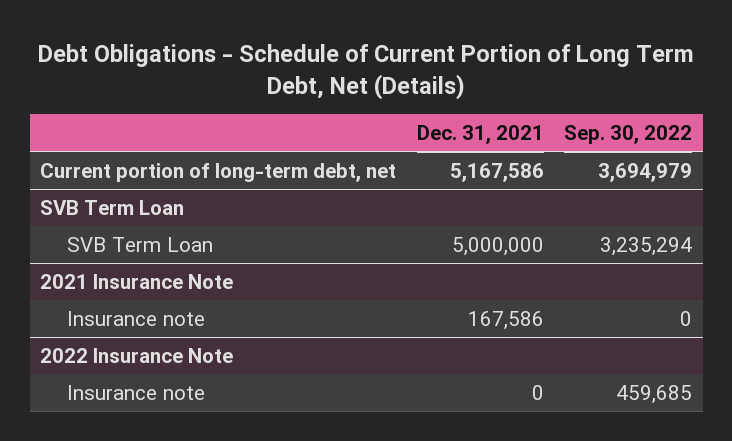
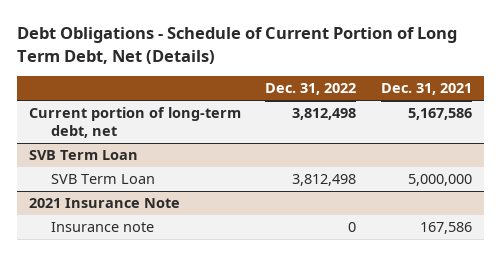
[564,125,693,145] Sep. 30, 2022 -> none
none -> [265,83,357,96] Dec. 31, 2022
[39,347,233,363] 2022 Insurance Note -> none
[67,384,206,400] Insurance note -> none

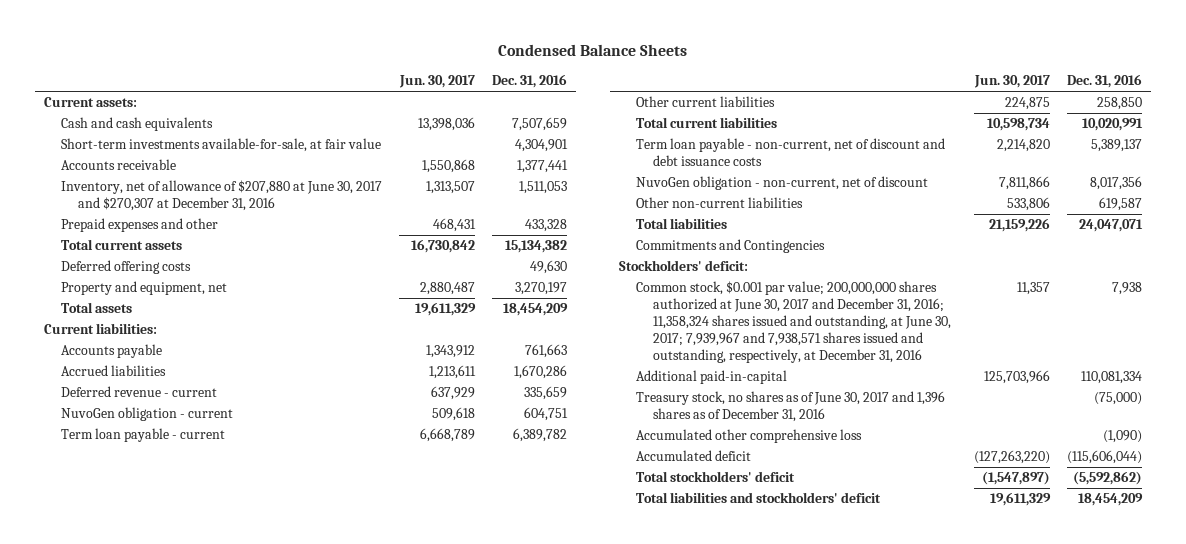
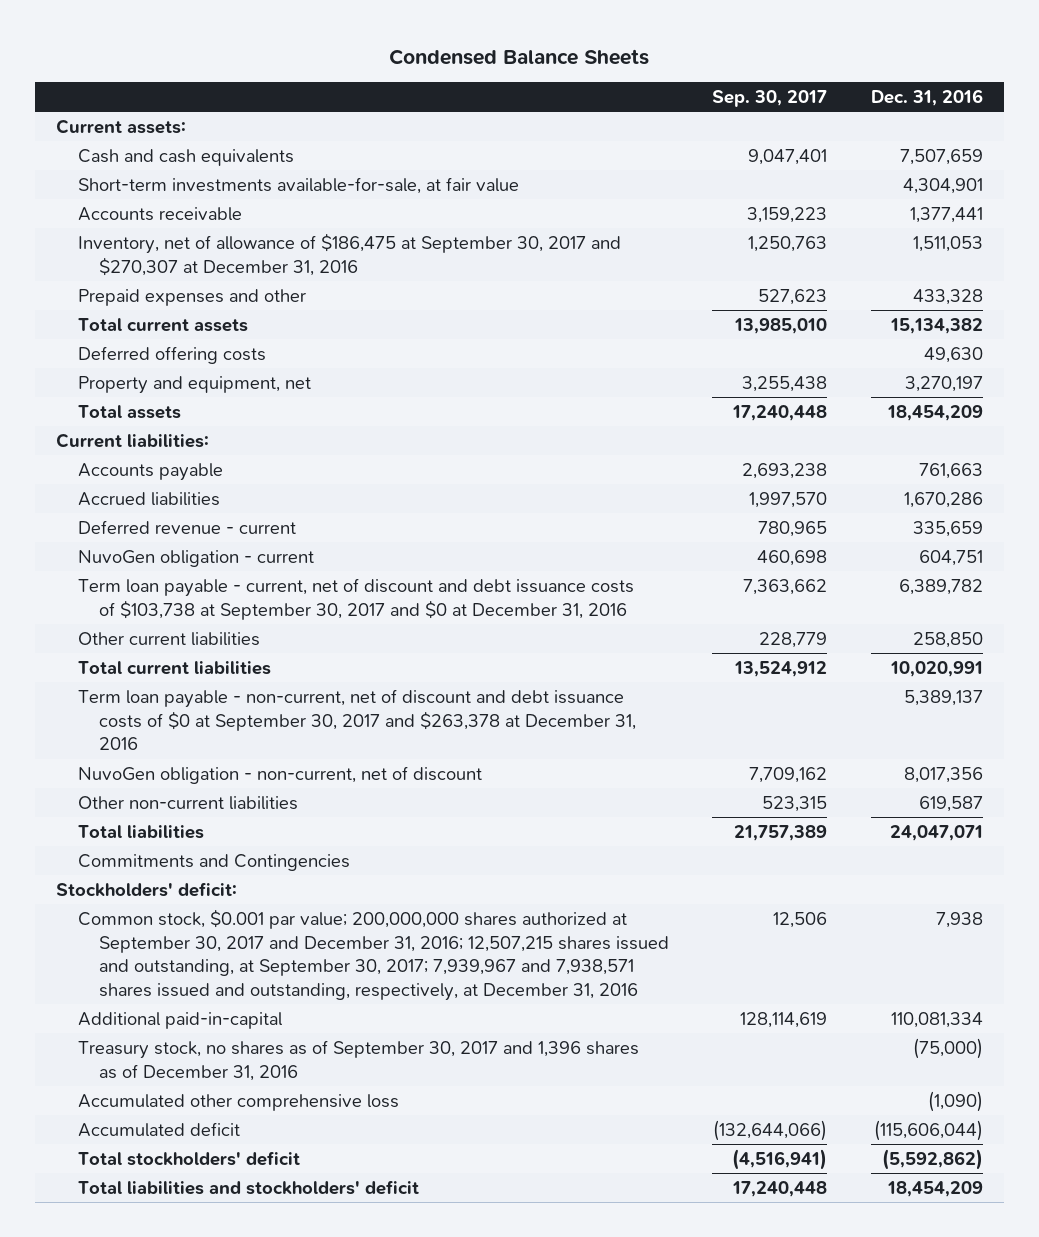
[399,75,476,89] Jun. 30, 2017 -> none
none -> [712,89,828,107] Sep. 30, 2017
[60,180,382,212] Inventory, net of allowance of $207,880 at June 30, 2017 and $270,307 at December 31, 2016 -> [77,232,621,276] Inventory, net of allowance of $186,475 at September 30, 2017 and $270,307 at December 31, 2016
[60,428,225,443] Term loan payable - current -> [77,577,634,620] Term loan payable - current, net of discount and debt issuance costs of $103,738 at September 30, 2017 and $0 at December 31, 2016
[635,138,945,167] Term loan payable - non-current, net of discount and debt issuance costs -> [77,688,637,751] Term loan payable - non-current, net of discount and debt issuance costs of $0 at September 30, 2017 and $263,378 at December 31, 2016
[635,281,951,364] Common stock, $0.001 par value; 200,000,000 shares authorized at June 30, 2017 and December 31, 2016; 11,358,324 shares issued and outstanding, at June 30, 2017; 7,939,967 and 7,938,571 shares issued and outstanding, respectively, at December 31, 2016 -> [77,908,670,1002] Common stock, $0.001 par value; 200,000,000 shares authorized at September 30, 2017 and December 31, 2016; 12,507,215 shares issued and outstanding, at September 30, 2017; 7,939,967 and 7,938,571 shares issued and outstanding, respectively, at December 31, 2016
[635,391,945,423] Treasury stock, no shares as of June 30, 2017 and 1,396 shares as of December 31, 2016 -> [77,1039,639,1081] Treasury stock, no shares as of September 30, 2017 and 1,396 shares as of December 31, 2016

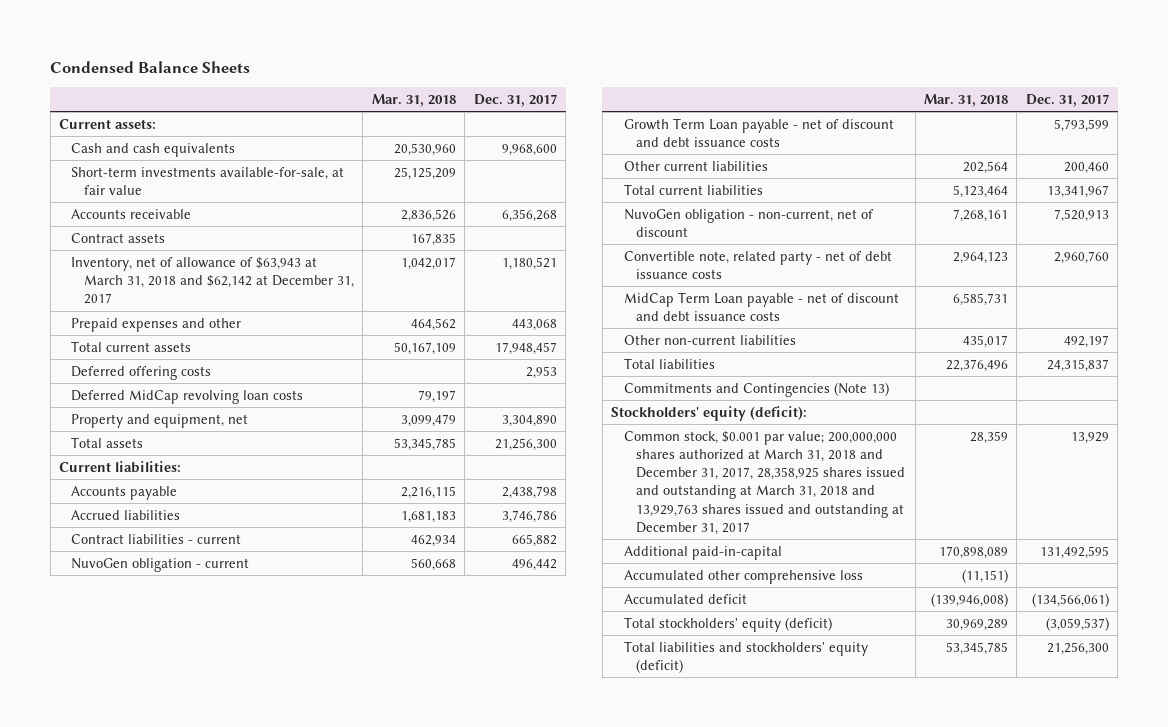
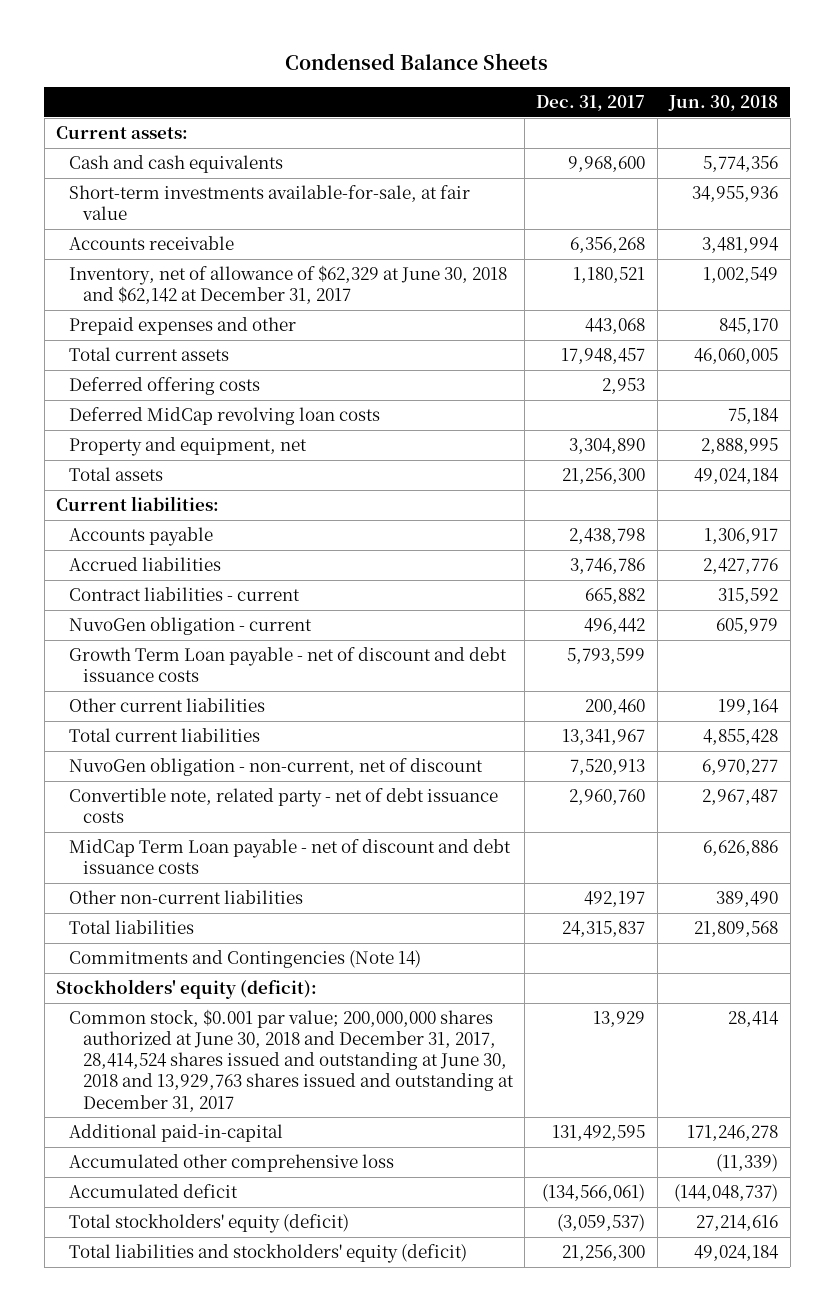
[371,94,456,108] Mar. 31, 2018 -> none
none -> [668,95,779,112] Jun. 30, 2018
[71,232,166,243] Contract assets -> none
[71,256,354,305] Inventory, net of allowance of $63,943 at March 31, 2018 and $62,142 at December 31, 2017 -> [69,264,508,305] Inventory, net of allowance of $62,329 at June 30, 2018 and $62,142 at December 31, 2017
[623,381,889,397] Commitments and Contingencies (Note 13) -> [69,949,422,968] Commitments and Contingencies (Note 14)
[623,430,906,535] Common stock, $0.001 par value; 200,000,000 shares authorized at March 31, 2018 and December 31, 2017, 28,358,925 shares issued and outstanding at March 31, 2018 and 13,929,763 shares issued and outstanding at December 31, 2017 -> [69,1008,514,1112] Common stock, $0.001 par value; 200,000,000 shares authorized at June 30, 2018 and December 31, 2017, 28,414,524 shares issued and outstanding at June 30, 2018 and 13,929,763 shares issued and outstanding at December 31, 2017

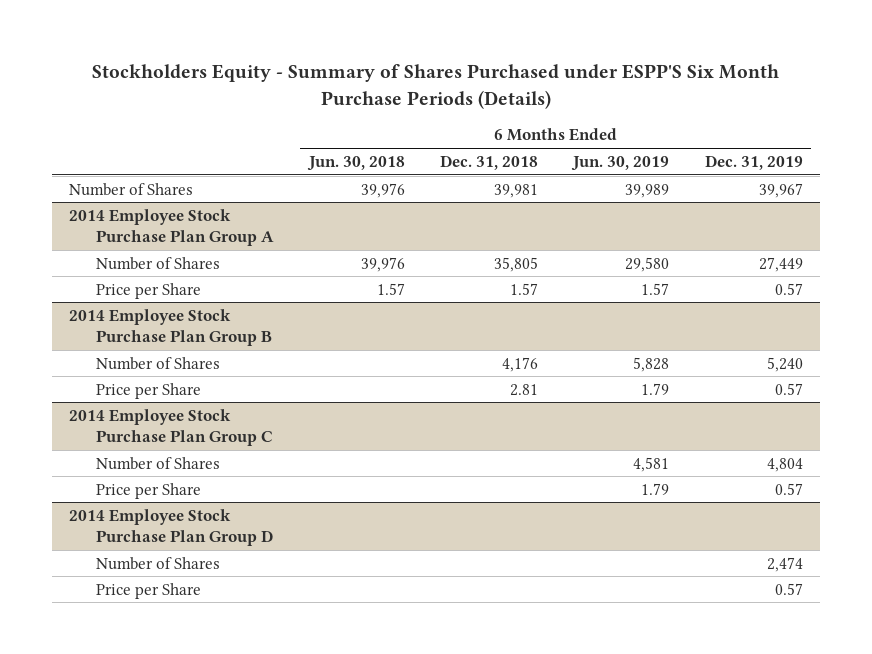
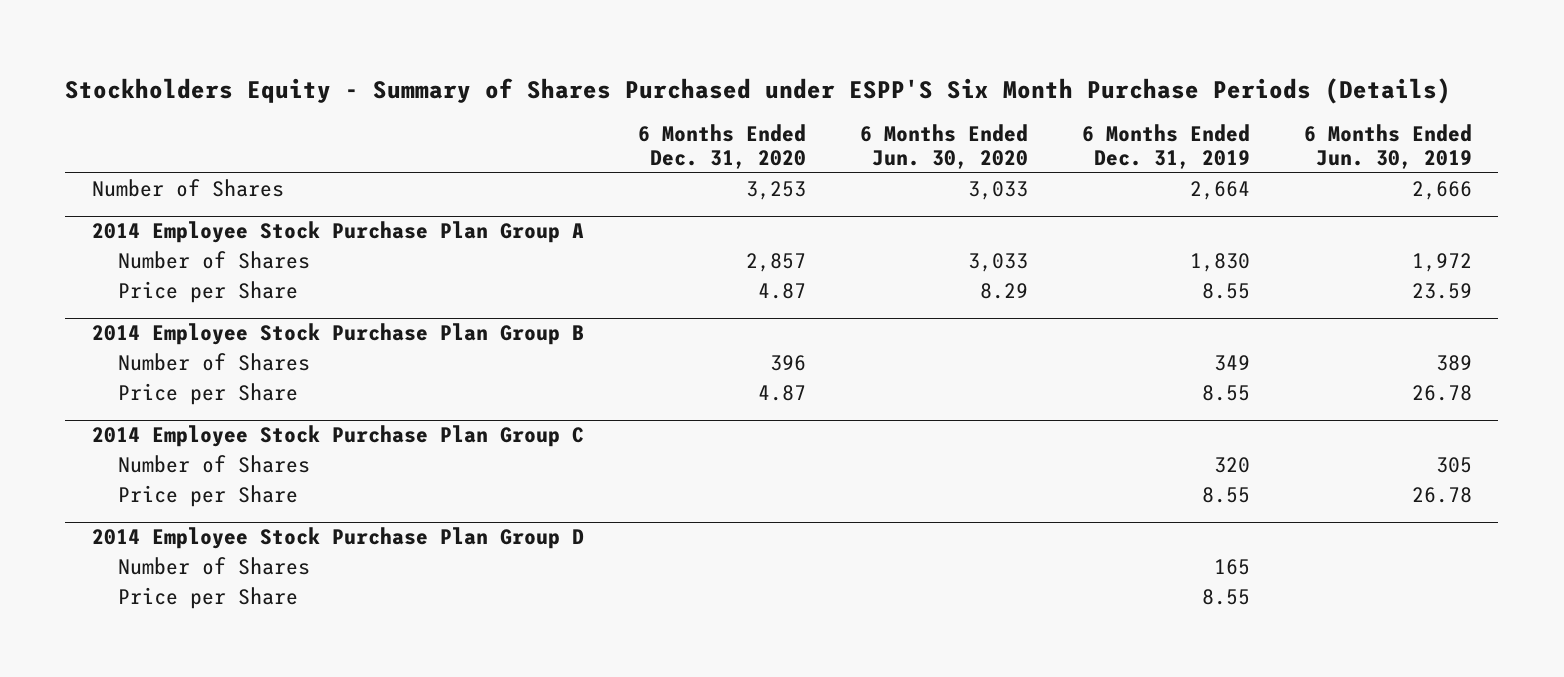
[306,155,405,171] Jun. 30, 2018 -> none
[440,154,539,170] Dec. 31, 2018 -> none
none -> [638,123,807,169] 6 Months Ended Dec. 31, 2020
none -> [859,123,1028,169] 6 Months Ended Jun. 30, 2020
[625,183,670,198] 39,989 -> [1411,181,1472,201] 2,666
[758,182,803,198] 39,967 -> [1189,181,1250,201] 2,664
[625,256,670,272] 29,580 -> [1411,253,1472,273] 1,972
[758,256,803,272] 27,449 -> [1189,253,1250,273] 1,830
[641,282,670,295] 1.57 -> [1411,283,1472,300] 23.59
[774,282,803,295] 0.57 -> [1201,283,1250,300] 8.55
[633,356,670,372] 5,828 -> [1435,355,1472,372] 389
[766,356,803,372] 5,240 -> [1213,355,1250,372] 349
[641,382,670,395] 1.79 -> [1411,385,1472,402] 26.78
[774,382,803,395] 0.57 -> [1201,385,1250,402] 8.55
[633,456,670,472] 4,581 -> [1435,457,1472,474] 305
[766,457,803,472] 4,804 -> [1213,457,1250,474] 320
[641,482,670,495] 1.79 -> [1411,487,1472,504] 26.78
[774,482,803,495] 0.57 -> [1201,487,1250,504] 8.55
[766,556,803,572] 2,474 -> [1213,559,1250,576] 165
[774,582,803,595] 0.57 -> [1201,589,1250,606] 8.55

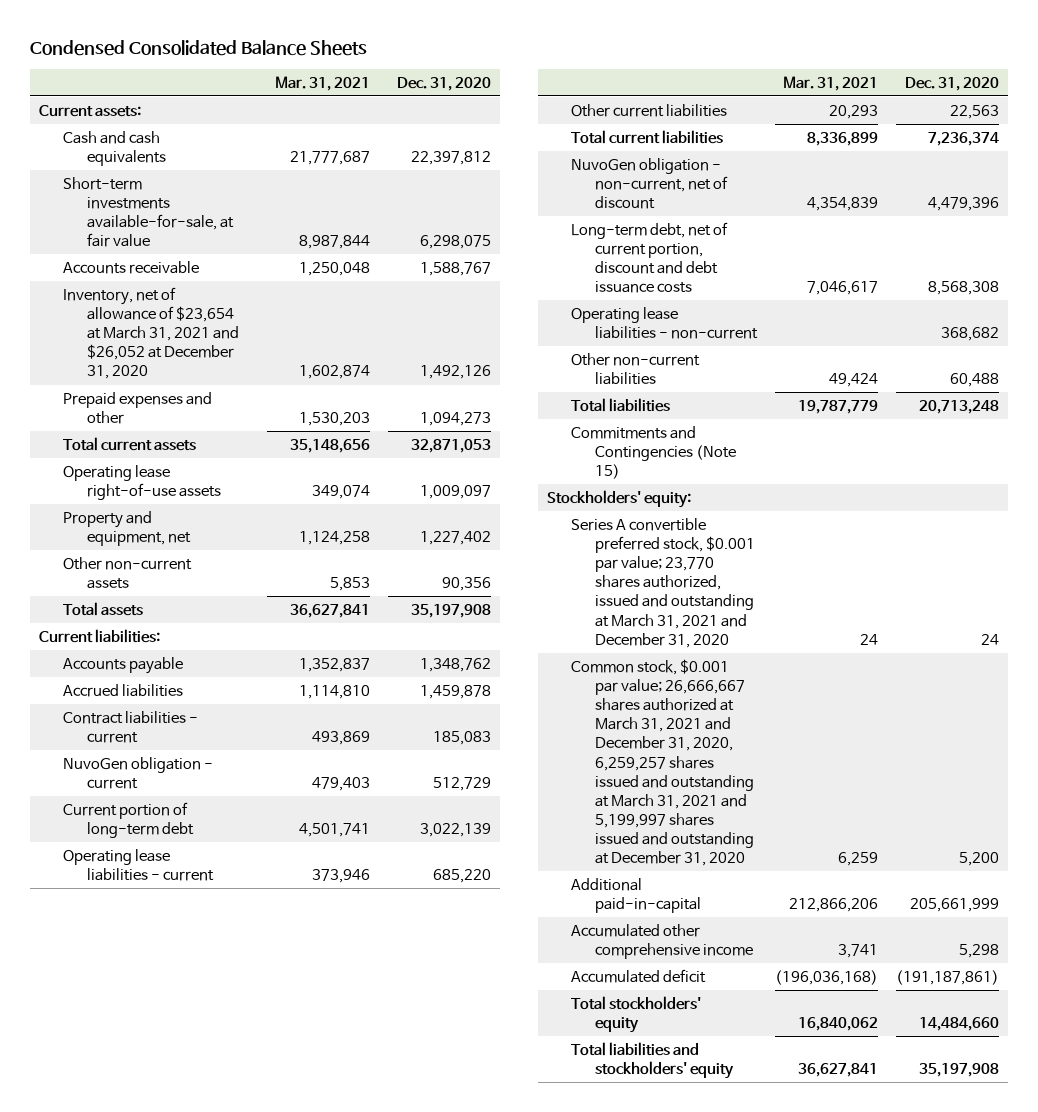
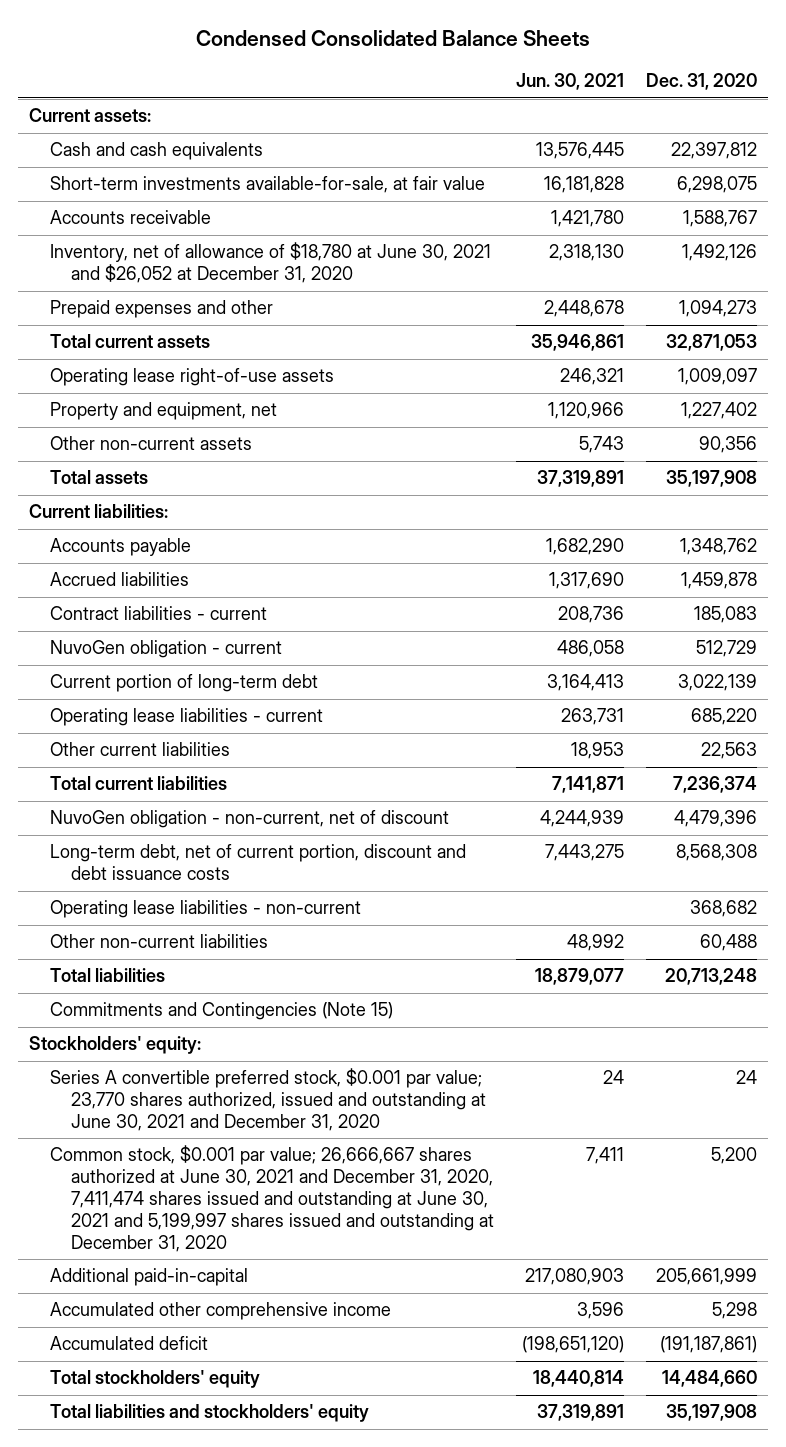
[275,75,371,91] Mar. 31, 2021 -> none
none -> [515,73,624,91] Jun. 30, 2021
[63,287,240,380] Inventory, net of allowance of $23,654 at March 31, 2021 and $26,052 at December 31, 2020 -> [49,242,491,284] Inventory, net of allowance of $18,780 at June 30, 2021 and $26,052 at December 31, 2020
[571,518,756,648] Series A convertible preferred stock, $0.001 par value; 23,770 shares authorized, issued and outstanding at March 31, 2021 and December 31, 2020 -> [49,1068,486,1131] Series A convertible preferred stock, $0.001 par value; 23,770 shares authorized, issued and outstanding at June 30, 2021 and December 31, 2020
[571,659,755,867] Common stock, $0.001 par value; 26,666,667 shares authorized at March 31, 2021 and December 31, 2020, 6,259,257 shares issued and outstanding at March 31, 2021 and 5,199,997 shares issued and outstanding at December 31, 2020 -> [49,1145,494,1252] Common stock, $0.001 par value; 26,666,667 shares authorized at June 30, 2021 and December 31, 2020, 7,411,474 shares issued and outstanding at June 30, 2021 and 5,199,997 shares issued and outstanding at December 31, 2020

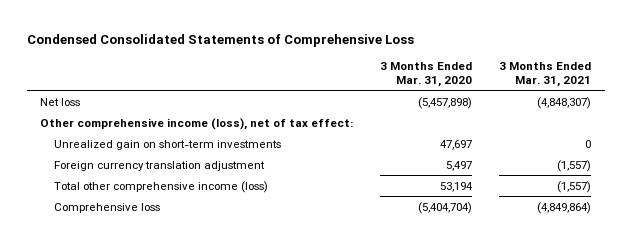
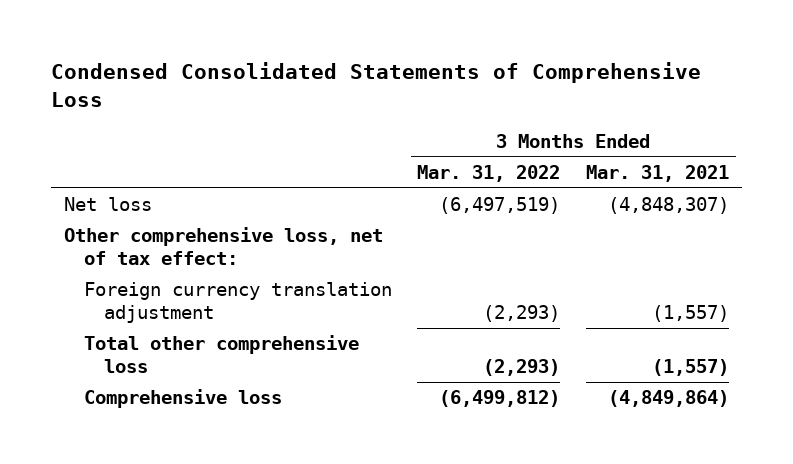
[380,62,473,87] 3 Months Ended Mar. 31, 2020 -> none
none -> [417,164,561,182] Mar. 31, 2022
[53,139,281,150] Unrealized gain on short-term investments -> none
[40,117,354,130] Other comprehensive income (loss), net of tax effect: -> [63,227,383,266] Other comprehensive loss, net of tax effect:
[53,180,268,193] Total other comprehensive income (loss) -> [83,335,359,374] Total other comprehensive loss

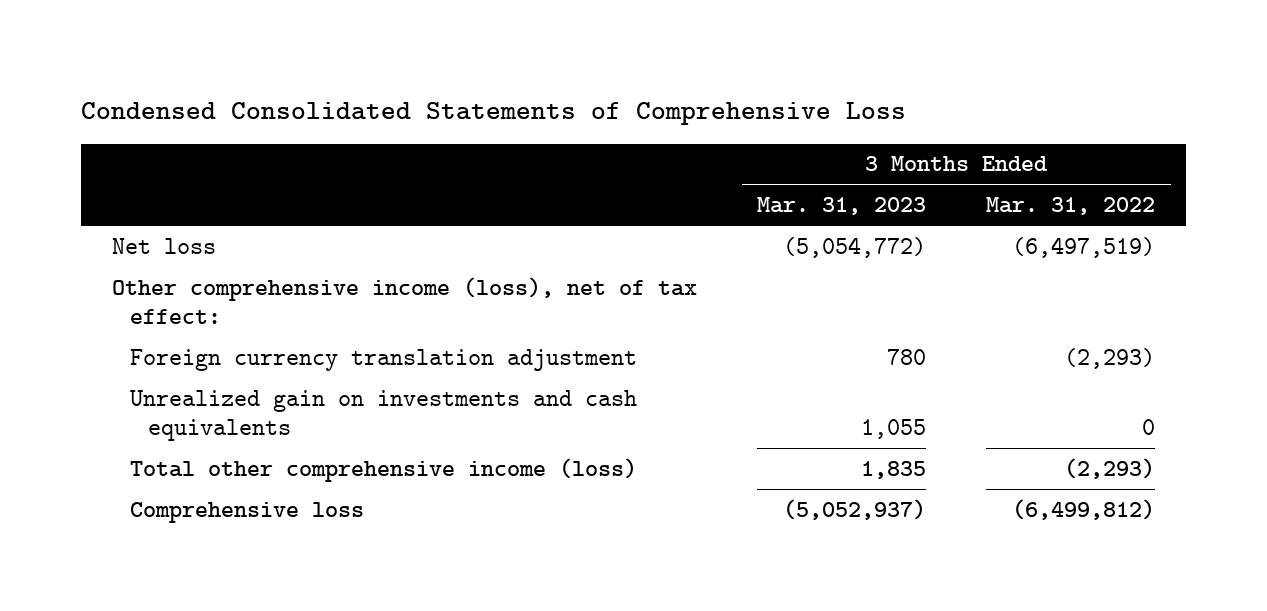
[586,164,730,182] Mar. 31, 2021 -> none
none -> [757,197,927,216] Mar. 31, 2023
[63,227,383,266] Other comprehensive loss, net of tax effect: -> [111,276,697,324] Other comprehensive income (loss), net of tax effect:
none -> [130,389,638,441] Unrealized gain on investments and cash equivalents
[83,335,359,374] Total other comprehensive loss -> [130,457,638,482] Total other comprehensive income (loss)

